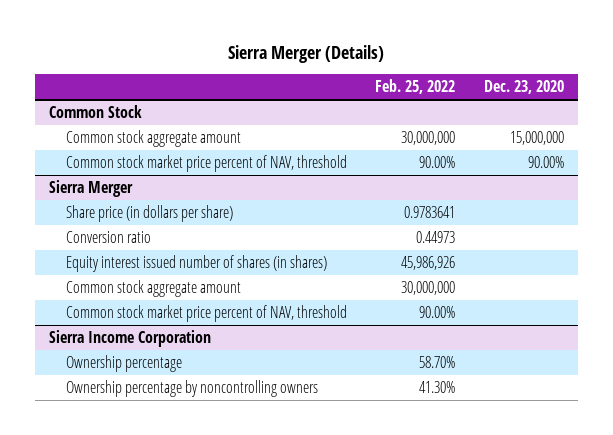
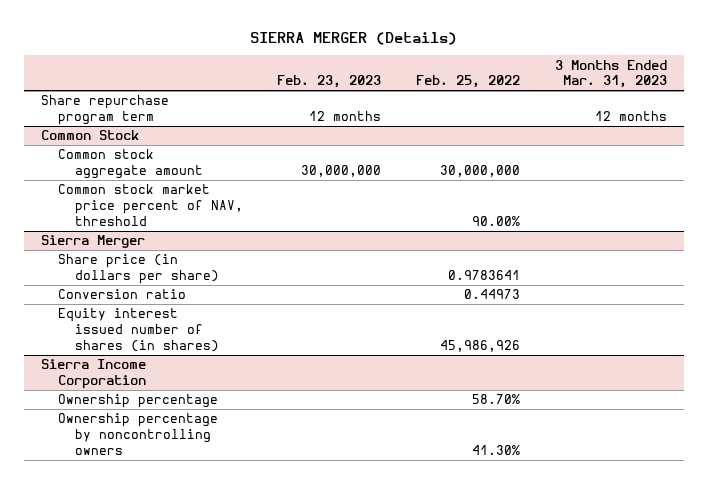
[228,44,385,63] Sierra Merger (Details) -> [249,32,457,46] SIERRA MERGER (Details)
[483,80,564,95] Dec. 23, 2020 -> none
none -> [277,75,382,89] Feb. 23, 2023
none -> [554,59,667,89] 3 Months Ended Mar. 31, 2023
none -> [41,95,170,126] Share repurchase program term
[65,279,241,297] Common stock aggregate amount -> none
[65,304,347,322] Common stock market price percent of NAV, threshold -> none

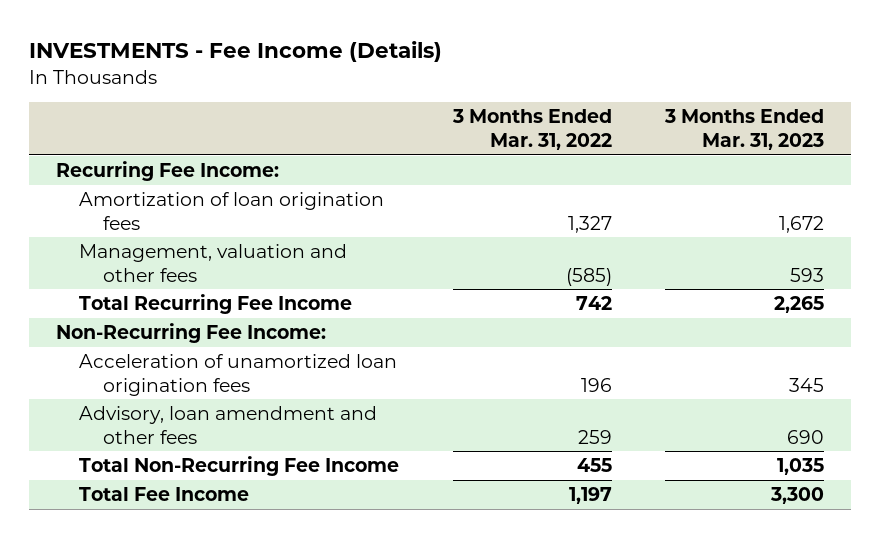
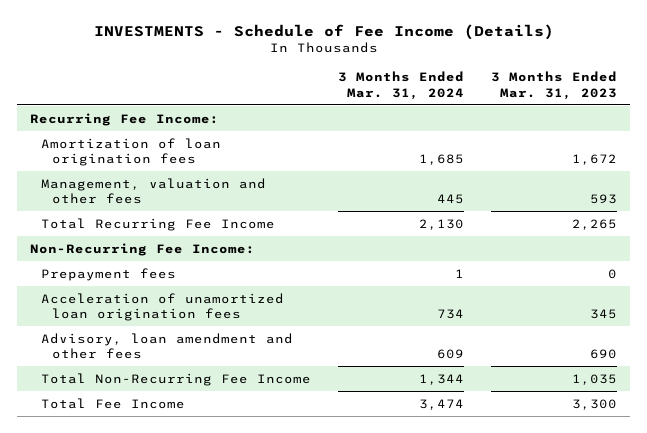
[28,41,442,63] INVESTMENTS - Fee Income (Details) -> [93,23,554,40] INVESTMENTS - Schedule of Fee Income (Details)
[451,109,612,151] 3 Months Ended Mar. 31, 2022 -> none
none -> [337,71,464,100] 3 Months Ended Mar. 31, 2024
none -> [41,267,177,281] Prepayment fees

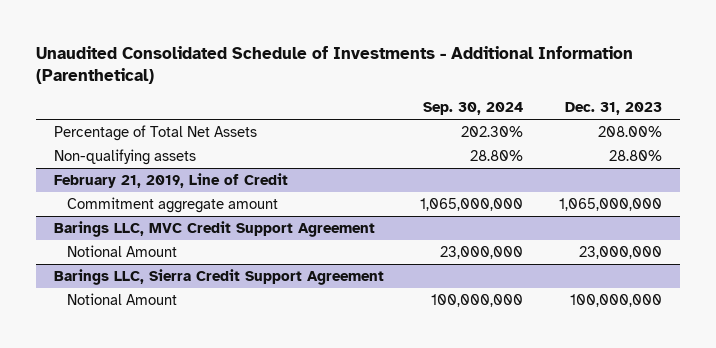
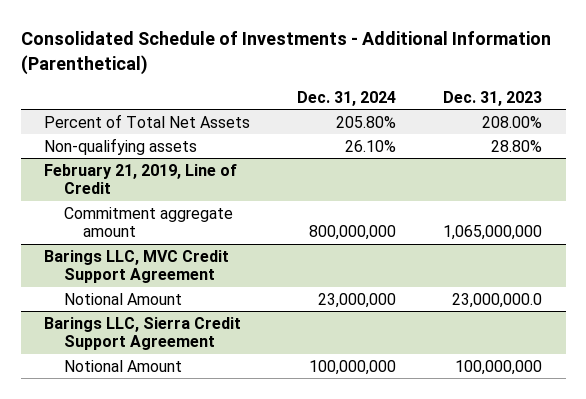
[36,45,634,85] Unaudited Consolidated Schedule of Investments - Additional Information (Parenthetical) -> [20,31,551,75] Consolidated Schedule of Investments - Additional Information (Parenthetical)
[423,102,524,116] Sep. 30, 2024 -> none
none -> [297,91,397,107] Dec. 31, 2024
[54,124,258,141] Percentage of Total Net Assets -> [44,113,251,128] Percent of Total Net Assets
[579,245,663,259] 23,000,000 -> [452,292,543,308] 23,000,000.0

